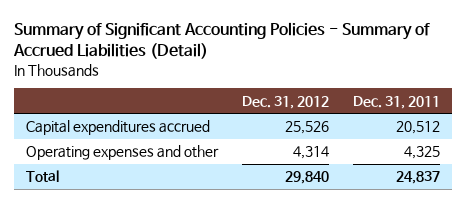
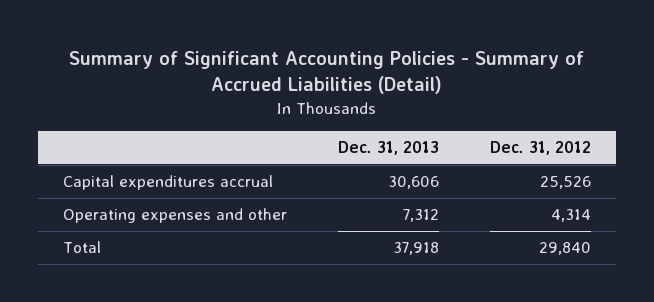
[353,95,441,109] Dec. 31, 2011 -> none
none -> [338,141,440,156] Dec. 31, 2013
[25,120,210,136] Capital expenditures accrued -> [63,175,274,191] Capital expenditures accrual

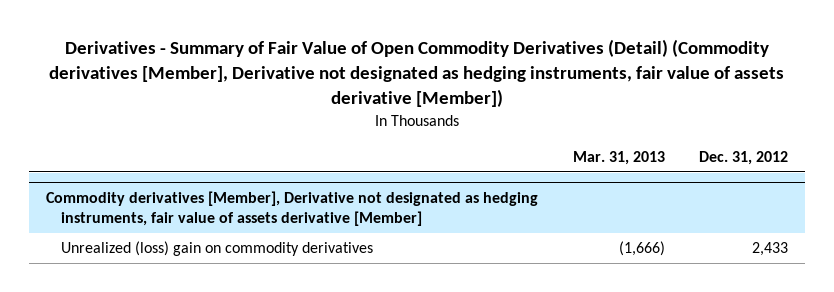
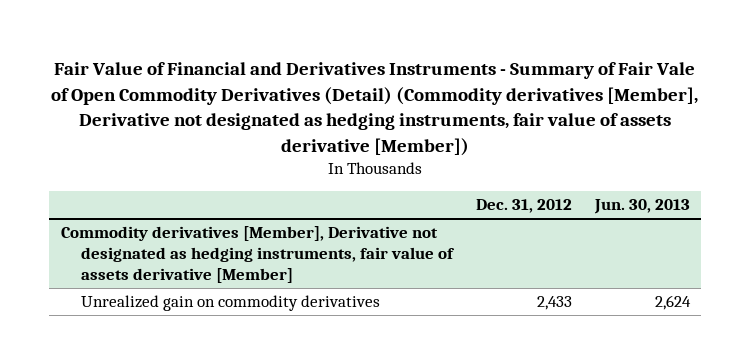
[49,38,785,107] Derivatives - Summary of Fair Value of Open Commodity Derivatives (Detail) (Commodity derivatives [Member], Derivative not designated as hedging instruments, fair value of assets derivative [Member]) -> [51,62,699,157] Fair Value of Financial and Derivatives Instruments - Summary of Fair Vale of Open Commodity Derivatives (Detail) (Commodity derivatives [Member], Derivative not designated as hedging instruments, fair value of assets derivative [Member])
[572,151,665,166] Mar. 31, 2013 -> none
none -> [593,199,690,215] Jun. 30, 2013
[61,241,374,257] Unrealized (loss) gain on commodity derivatives -> [81,295,381,312] Unrealized gain on commodity derivatives

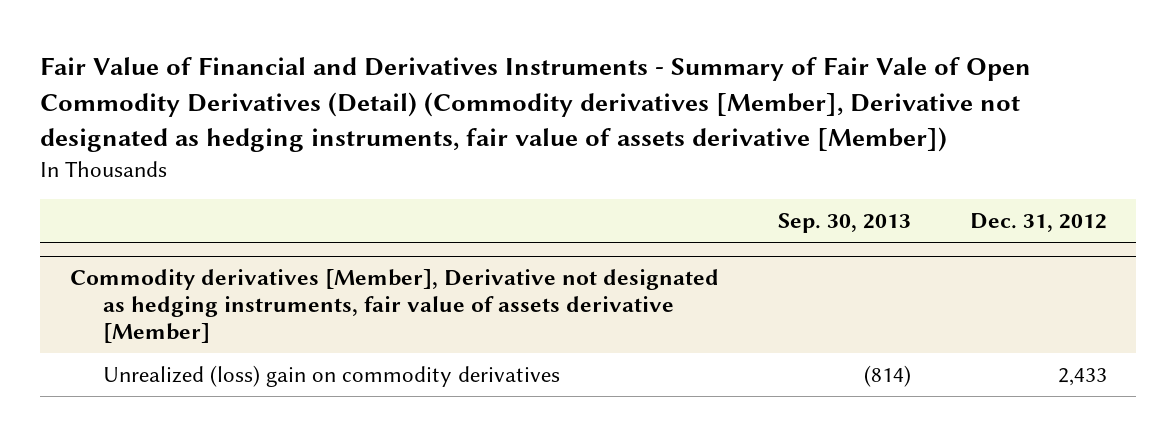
[593,199,690,215] Jun. 30, 2013 -> none
none -> [777,213,911,234] Sep. 30, 2013
[81,295,381,312] Unrealized gain on commodity derivatives -> [102,364,560,387] Unrealized (loss) gain on commodity derivatives

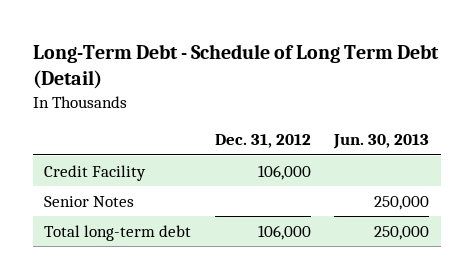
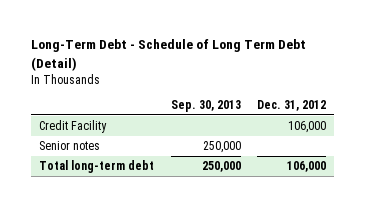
[333,134,430,150] Jun. 30, 2013 -> none
none -> [170,100,241,113] Sep. 30, 2013
[44,195,135,207] Senior Notes -> [39,140,101,150] Senior notes

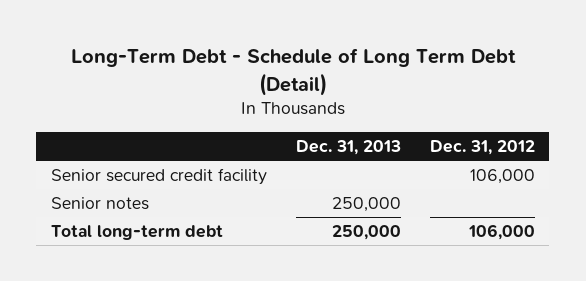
[170,100,241,113] Sep. 30, 2013 -> none
none -> [295,139,401,155] Dec. 31, 2013
[39,119,108,133] Credit Facility -> [50,168,267,186] Senior secured credit facility

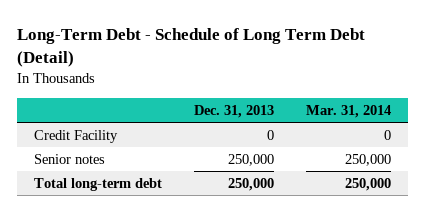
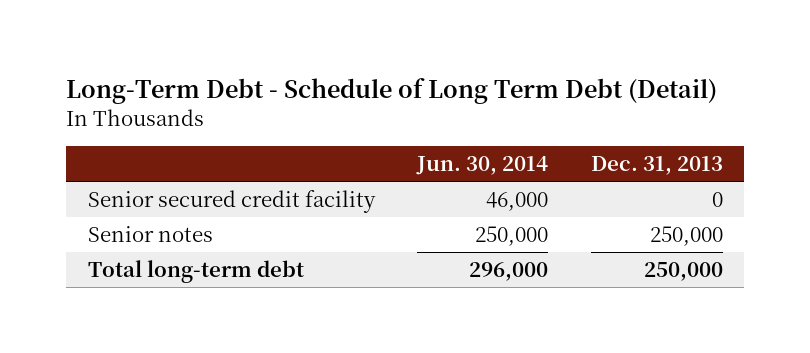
[306,104,392,118] Mar. 31, 2014 -> none
none -> [416,155,549,175] Jun. 30, 2014
[33,129,118,143] Credit Facility -> [87,190,376,214] Senior secured credit facility

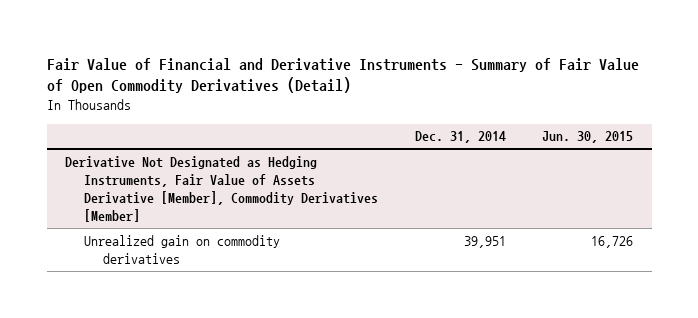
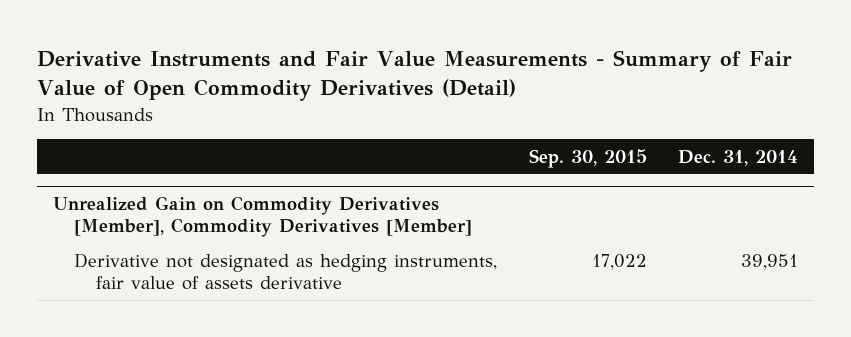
[46,57,639,94] Fair Value of Financial and Derivative Instruments - Summary of Fair Value of Open Commodity Derivatives (Detail) -> [37,50,793,102] Derivative Instruments and Fair Value Measurements - Summary of Fair Value of Open Commodity Derivatives (Detail)
[542,131,634,144] Jun. 30, 2015 -> none
none -> [528,149,647,169] Sep. 30, 2015
[65,155,378,223] Derivative Not Designated as Hedging Instruments, Fair Value of Assets Derivative [Member], Commodity Derivatives [Member] -> none
none -> [52,195,473,238] Unrealized Gain on Commodity Derivatives [Member], Commodity Derivatives [Member]
[83,234,280,264] Unrealized gain on commodity derivatives -> [74,252,498,290] Derivative not designated as hedging instruments, fair value of assets derivative

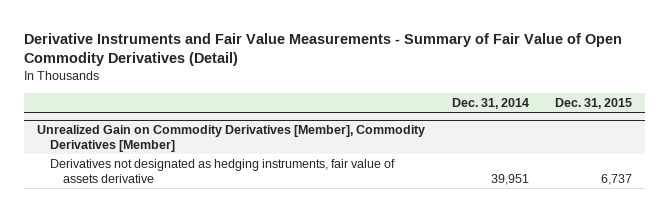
[528,149,647,169] Sep. 30, 2015 -> none
none -> [554,97,632,109] Dec. 31, 2015
[74,252,498,290] Derivative not designated as hedging instruments, fair value of assets derivative -> [49,158,395,183] Derivatives not designated as hedging instruments, fair value of assets derivative

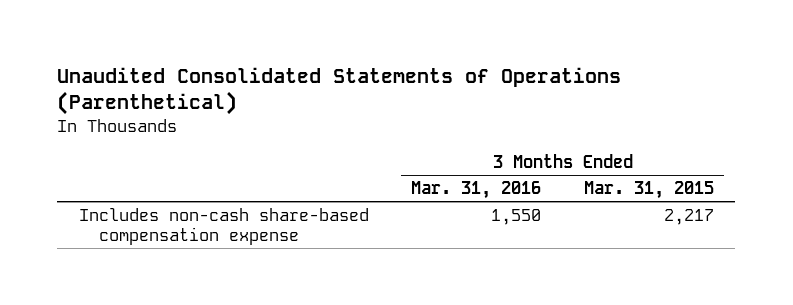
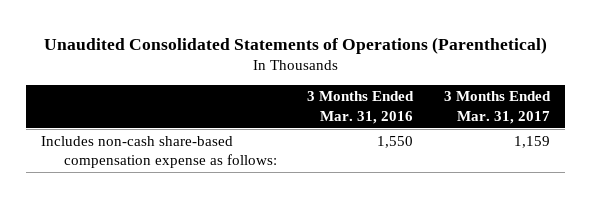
[583,181,714,200] Mar. 31, 2015 -> none
none -> [443,91,551,124] 3 Months Ended Mar. 31, 2017
[78,207,369,245] Includes non-cash share-based compensation expense -> [41,135,277,169] Includes non-cash share-based compensation expense as follows:

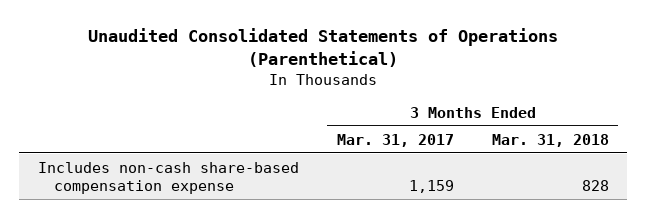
[307,91,415,124] 3 Months Ended Mar. 31, 2016 -> none
none -> [491,133,609,147] Mar. 31, 2018
[41,135,277,169] Includes non-cash share-based compensation expense as follows: -> [37,161,299,194] Includes non-cash share-based compensation expense

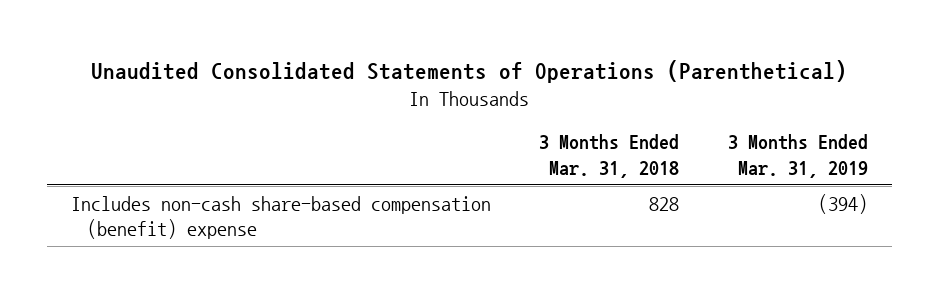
[336,133,454,147] Mar. 31, 2017 -> none
none -> [727,134,868,178] 3 Months Ended Mar. 31, 2019
[37,161,299,194] Includes non-cash share-based compensation expense -> [70,195,491,240] Includes non-cash share-based compensation (benefit) expense

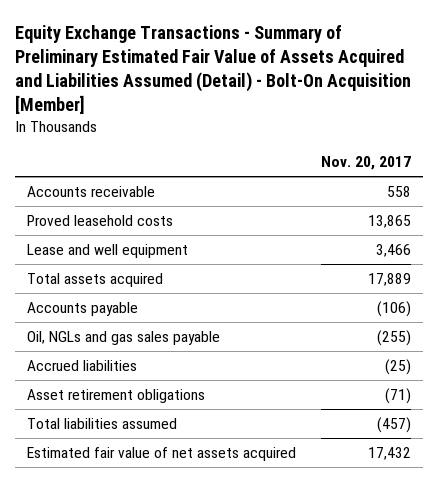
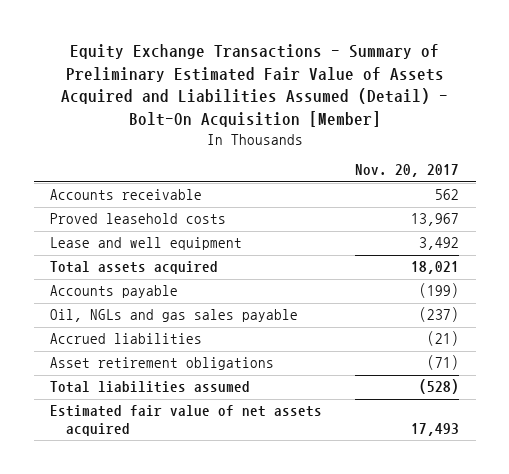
[387,185,412,197] 558 -> [435,189,460,201] 562
[368,214,412,228] 13,865 -> [411,213,460,227] 13,967
[376,243,412,257] 3,466 -> [419,237,460,251] 3,492
[368,272,412,286] 17,889 -> [411,261,460,275] 18,021
[377,300,412,317] (106) -> [419,283,460,299] (199)
[377,329,412,346] (255) -> [419,307,460,323] (237)
[385,358,412,375] (25) -> [427,331,460,347] (21)
[377,416,412,433] (457) -> [419,379,460,395] (528)
[368,446,412,460] 17,432 -> [411,423,460,437] 17,493

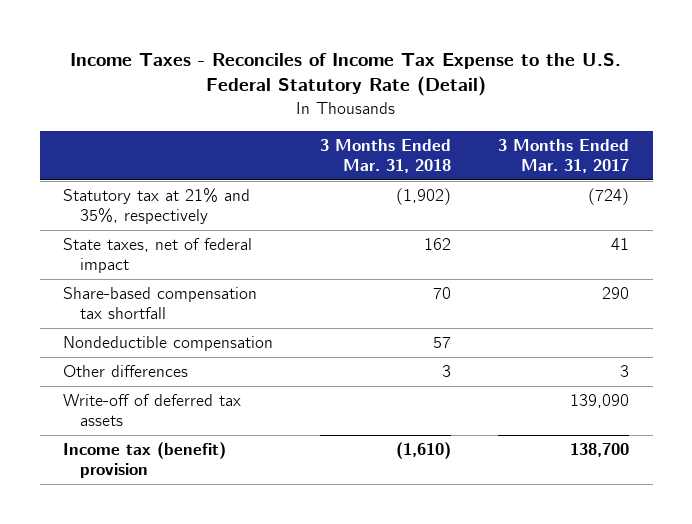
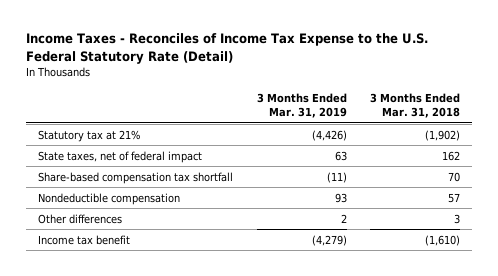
[498,138,630,174] 3 Months Ended Mar. 31, 2017 -> none
none -> [256,93,347,118] 3 Months Ended Mar. 31, 2019
[63,188,251,225] Statutory tax at 21% and 35%, respectively -> [37,129,140,142] Statutory tax at 21%
[63,394,242,427] Write-off of deferred tax assets -> none
[63,442,227,479] Income tax (benefit) provision -> [37,234,130,245] Income tax benefit

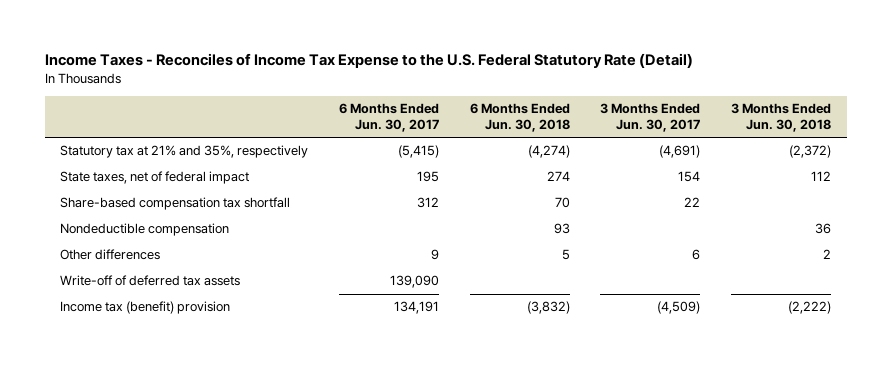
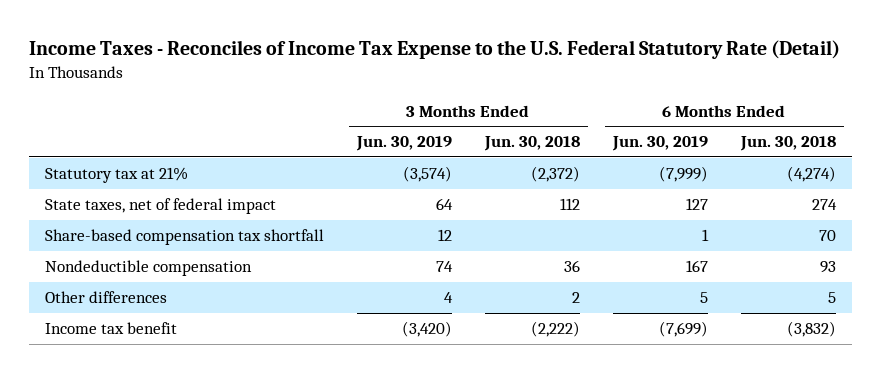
[339,103,440,132] 6 Months Ended Jun. 30, 2017 -> none
[600,103,701,132] 3 Months Ended Jun. 30, 2017 -> none
none -> [355,136,452,152] Jun. 30, 2019
none -> [611,136,708,152] Jun. 30, 2019
[60,145,309,159] Statutory tax at 21% and 35%, respectively -> [45,167,189,184] Statutory tax at 21%
[60,275,241,287] Write-off of deferred tax assets -> none
[60,301,231,315] Income tax (benefit) provision -> [45,322,178,335] Income tax benefit

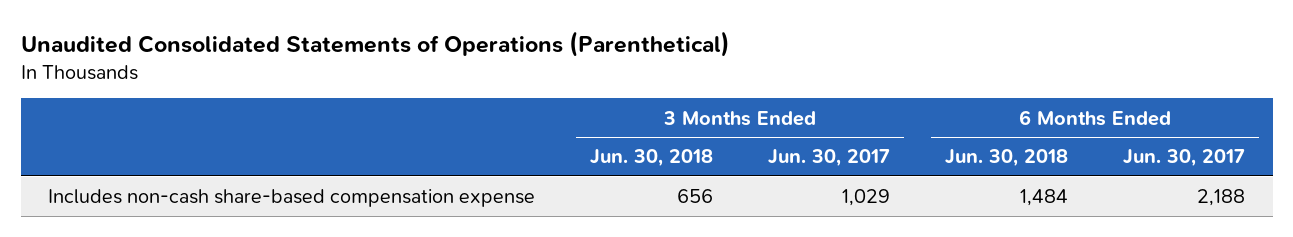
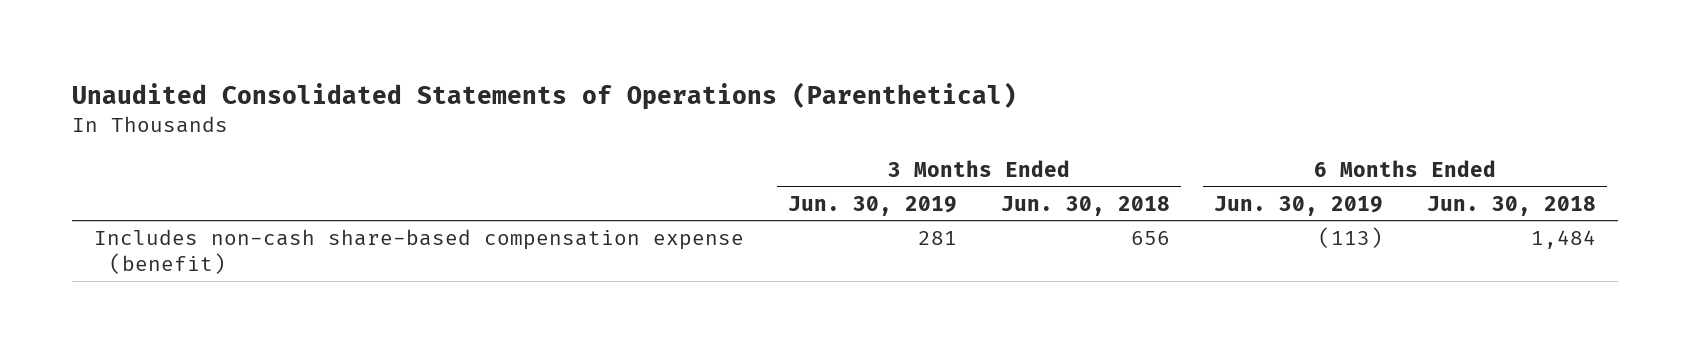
[768,149,891,168] Jun. 30, 2017 -> none
[1123,149,1246,168] Jun. 30, 2017 -> none
none -> [788,195,958,216] Jun. 30, 2019
none -> [1214,195,1384,216] Jun. 30, 2019
[48,189,536,208] Includes non-cash share-based compensation expense -> [94,229,745,275] Includes non-cash share-based compensation expense (benefit)

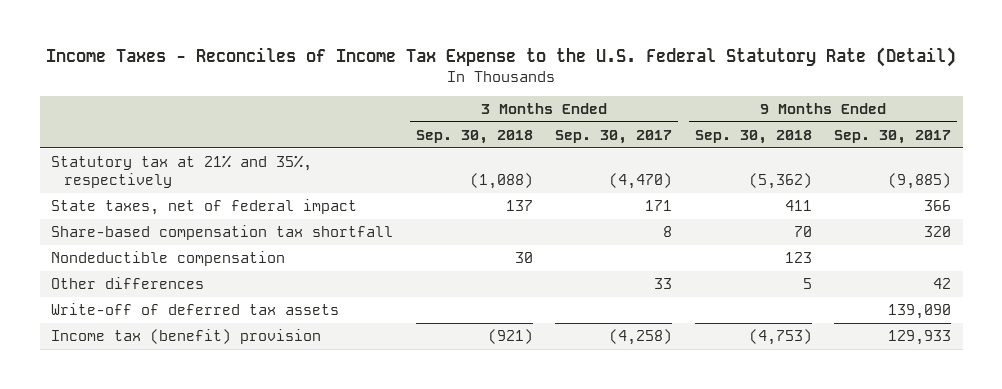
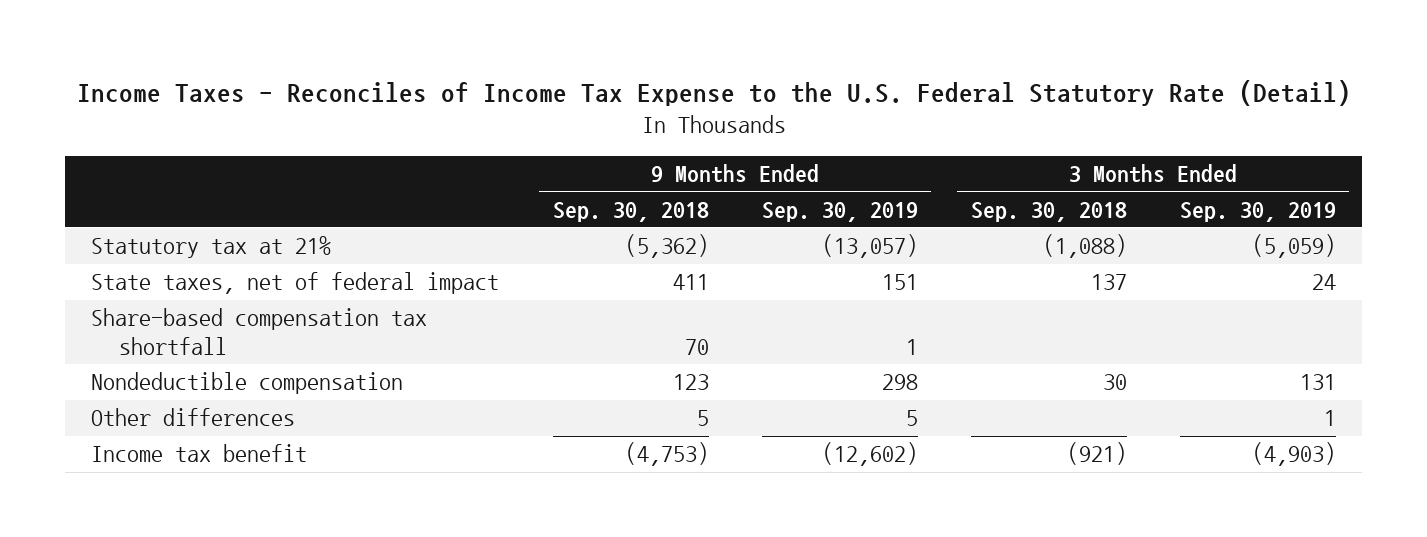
[555,129,673,144] Sep. 30, 2017 -> none
[834,129,952,144] Sep. 30, 2017 -> none
none -> [761,201,918,222] Sep. 30, 2019
none -> [1179,201,1336,222] Sep. 30, 2019
[51,154,313,188] Statutory tax at 21% and 35%, respectively -> [91,236,332,259] Statutory tax at 21%
[51,302,340,315] Write-off of deferred tax assets -> none
[51,328,322,344] Income tax (benefit) provision -> [91,444,308,463] Income tax benefit

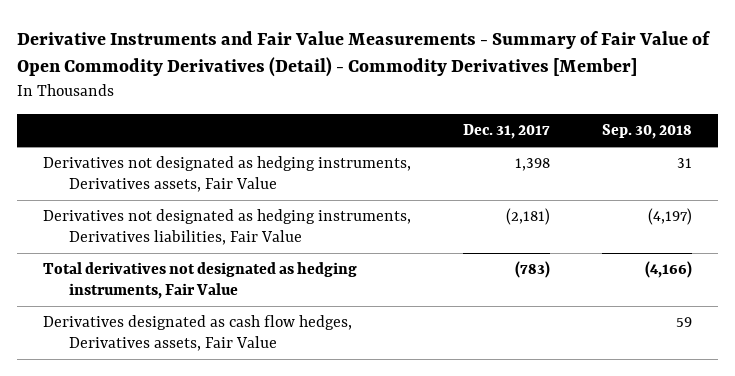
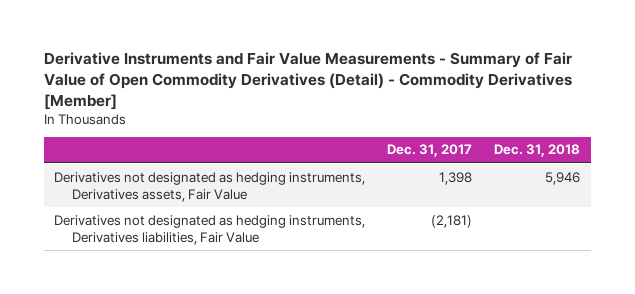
[601,124,692,140] Sep. 30, 2018 -> none
none -> [494,144,581,158] Dec. 31, 2018
[43,262,358,300] Total derivatives not designated as hedging instruments, Fair Value -> none
[43,315,353,352] Derivatives designated as cash flow hedges, Derivatives assets, Fair Value -> none

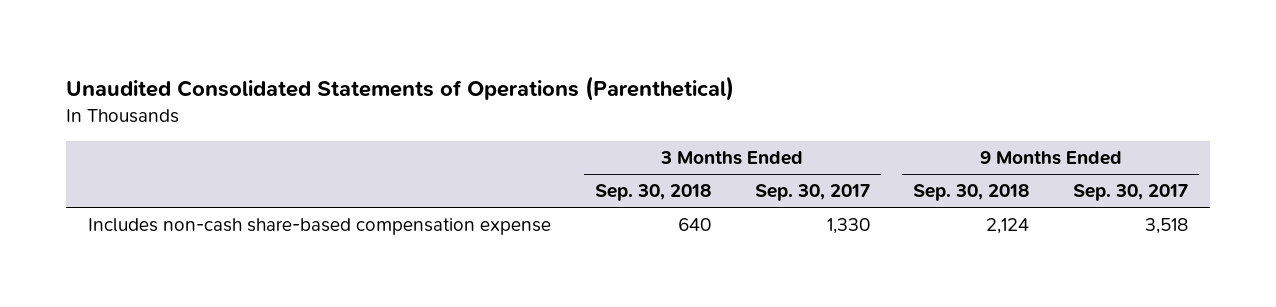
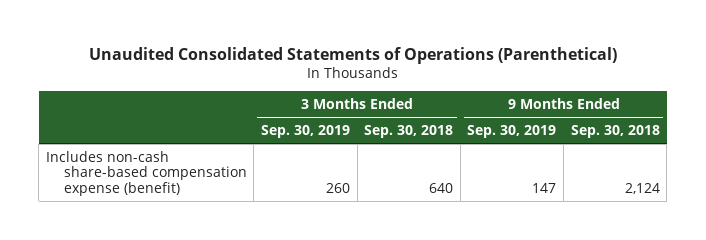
[754,184,870,202] Sep. 30, 2017 -> none
[1072,184,1188,202] Sep. 30, 2017 -> none
none -> [260,124,350,138] Sep. 30, 2019
none -> [467,124,557,138] Sep. 30, 2019
[88,218,552,236] Includes non-cash share-based compensation expense -> [45,150,247,197] Includes non-cash share-based compensation expense (benefit)

